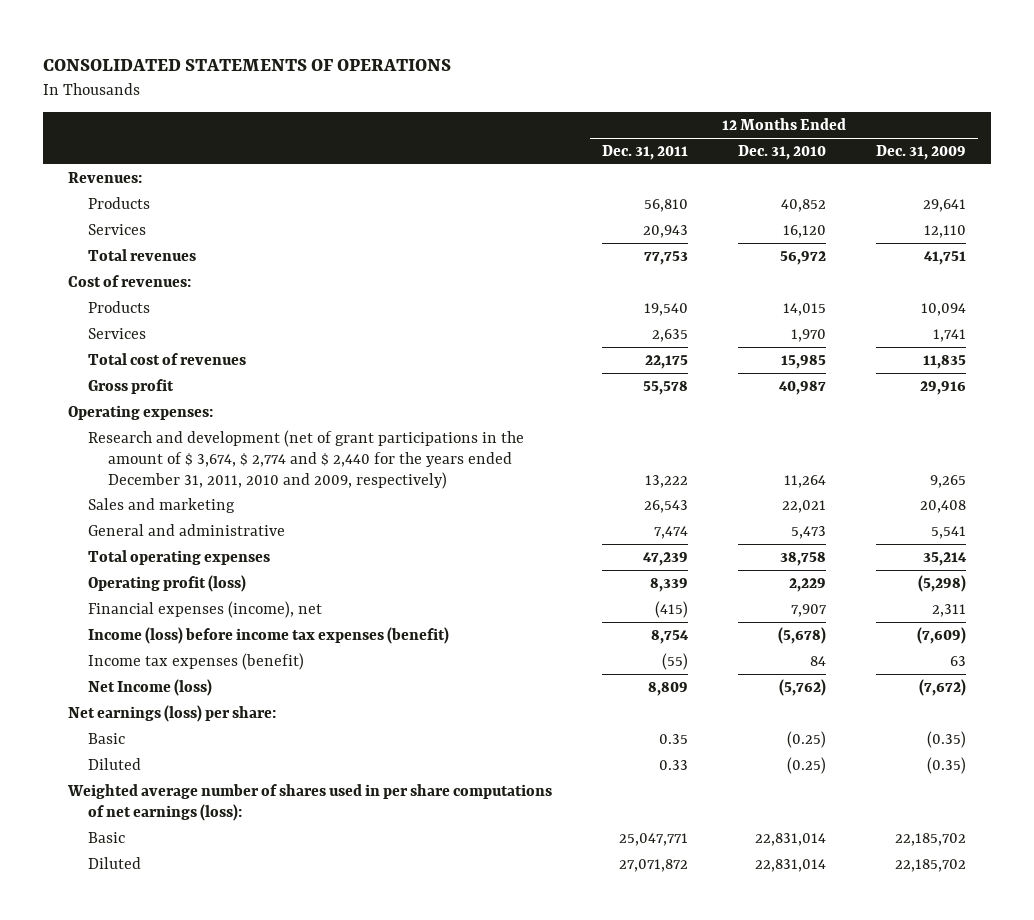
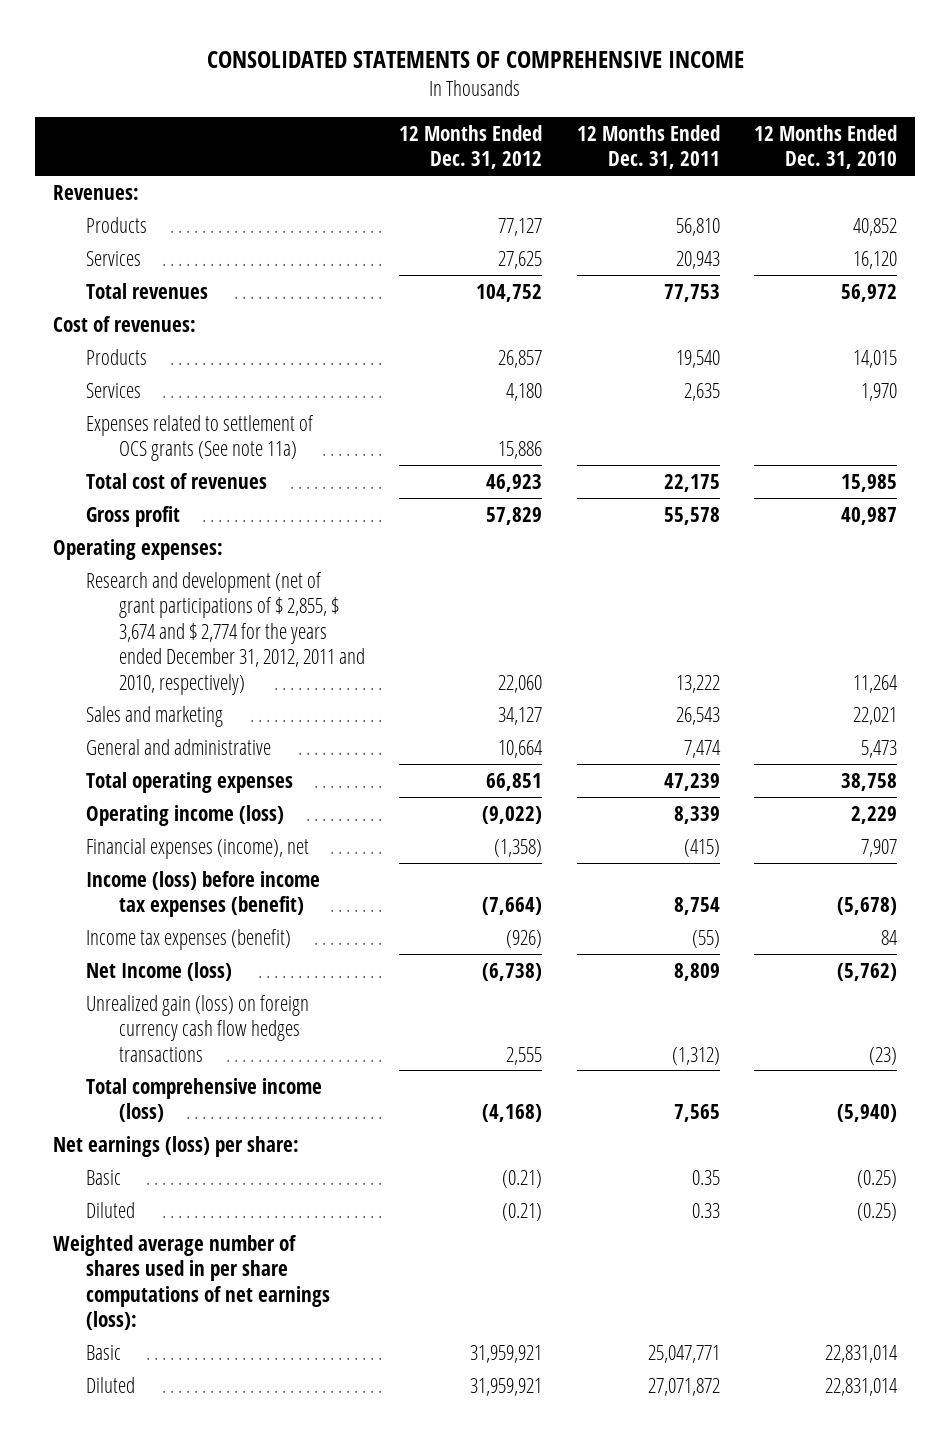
[43,58,452,71] CONSOLIDATED STATEMENTS OF OPERATIONS -> [206,50,744,68] CONSOLIDATED STATEMENTS OF COMPREHENSIVE INCOME
[875,144,966,160] Dec. 31, 2009 -> none
none -> [399,124,543,170] 12 Months Ended Dec. 31, 2012
none -> [85,414,314,462] Expenses related to settlement of OCS grants (See note 11a)
[88,429,525,489] Research and development (net of grant participations in the amount of $ 3,674, $ 2,774 and $ 2,440 for the years ended December 31, 2011, 2010 and 2009, respectively) -> [85,571,366,695] Research and development (net of grant participations of $ 2,855, $ 3,674 and $ 2,774 for the years ended December 31, 2012, 2011 and 2010, respectively)
[88,574,247,592] Operating profit (loss) -> [85,804,284,826] Operating income (loss)
none -> [85,994,309,1062] Unrealized gain (loss) on foreign currency cash flow hedges transactions
none -> [85,1077,322,1123] Total comprehensive income (loss)

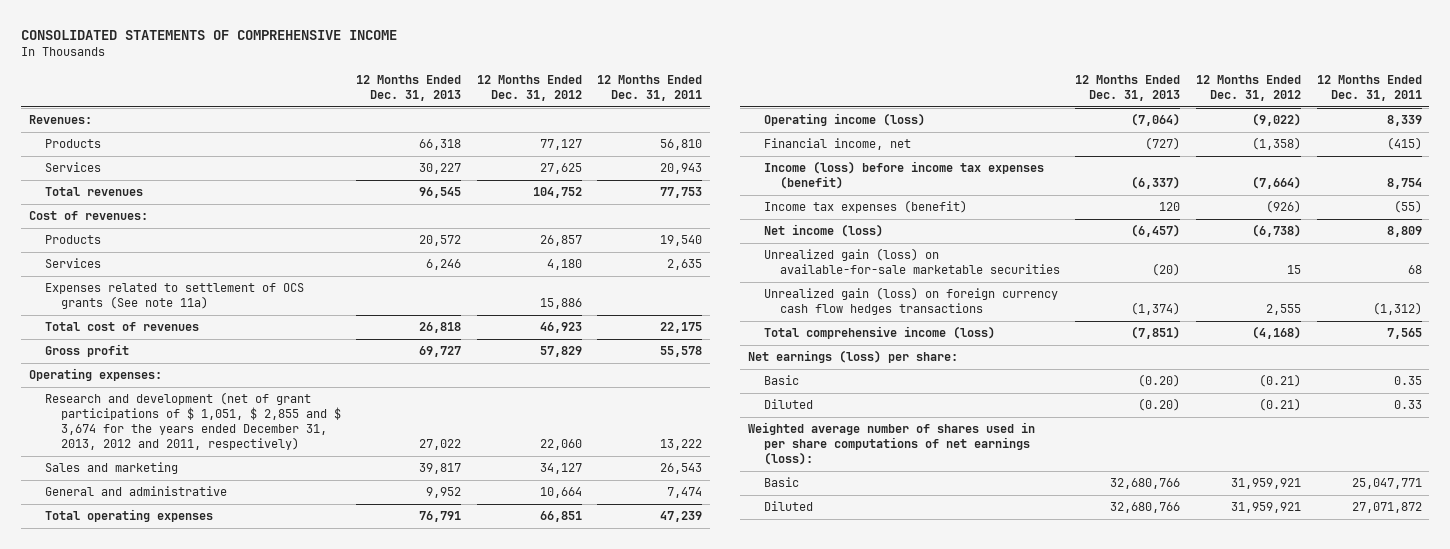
[754,124,898,170] 12 Months Ended Dec. 31, 2010 -> none
none -> [356,75,462,102] 12 Months Ended Dec. 31, 2013
[85,571,366,695] Research and development (net of grant participations of $ 2,855, $ 3,674 and $ 2,774 for the years ended December 31, 2012, 2011 and 2010, respectively) -> [44,392,341,451] Research and development (net of grant participations of $ 1,051, $ 2,855 and $ 3,674 for the years ended December 31, 2013, 2012 and 2011, respectively)
[85,837,309,859] Financial expenses (income), net -> [763,138,911,151] Financial income, net
[85,961,232,981] Net Income (loss) -> [763,224,883,238] Net income (loss)
none -> [763,248,1060,275] Unrealized gain (loss) on available-for-sale marketable securities

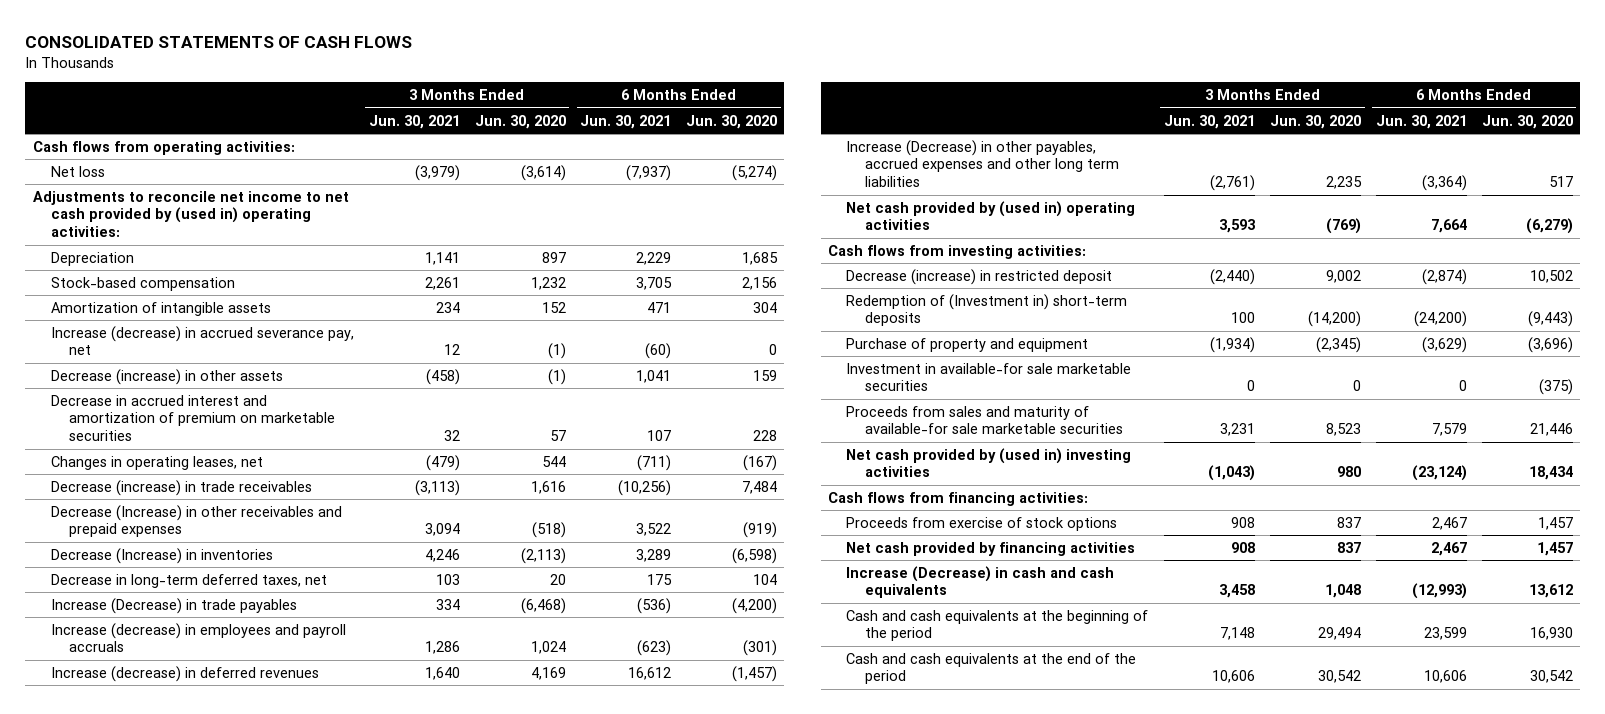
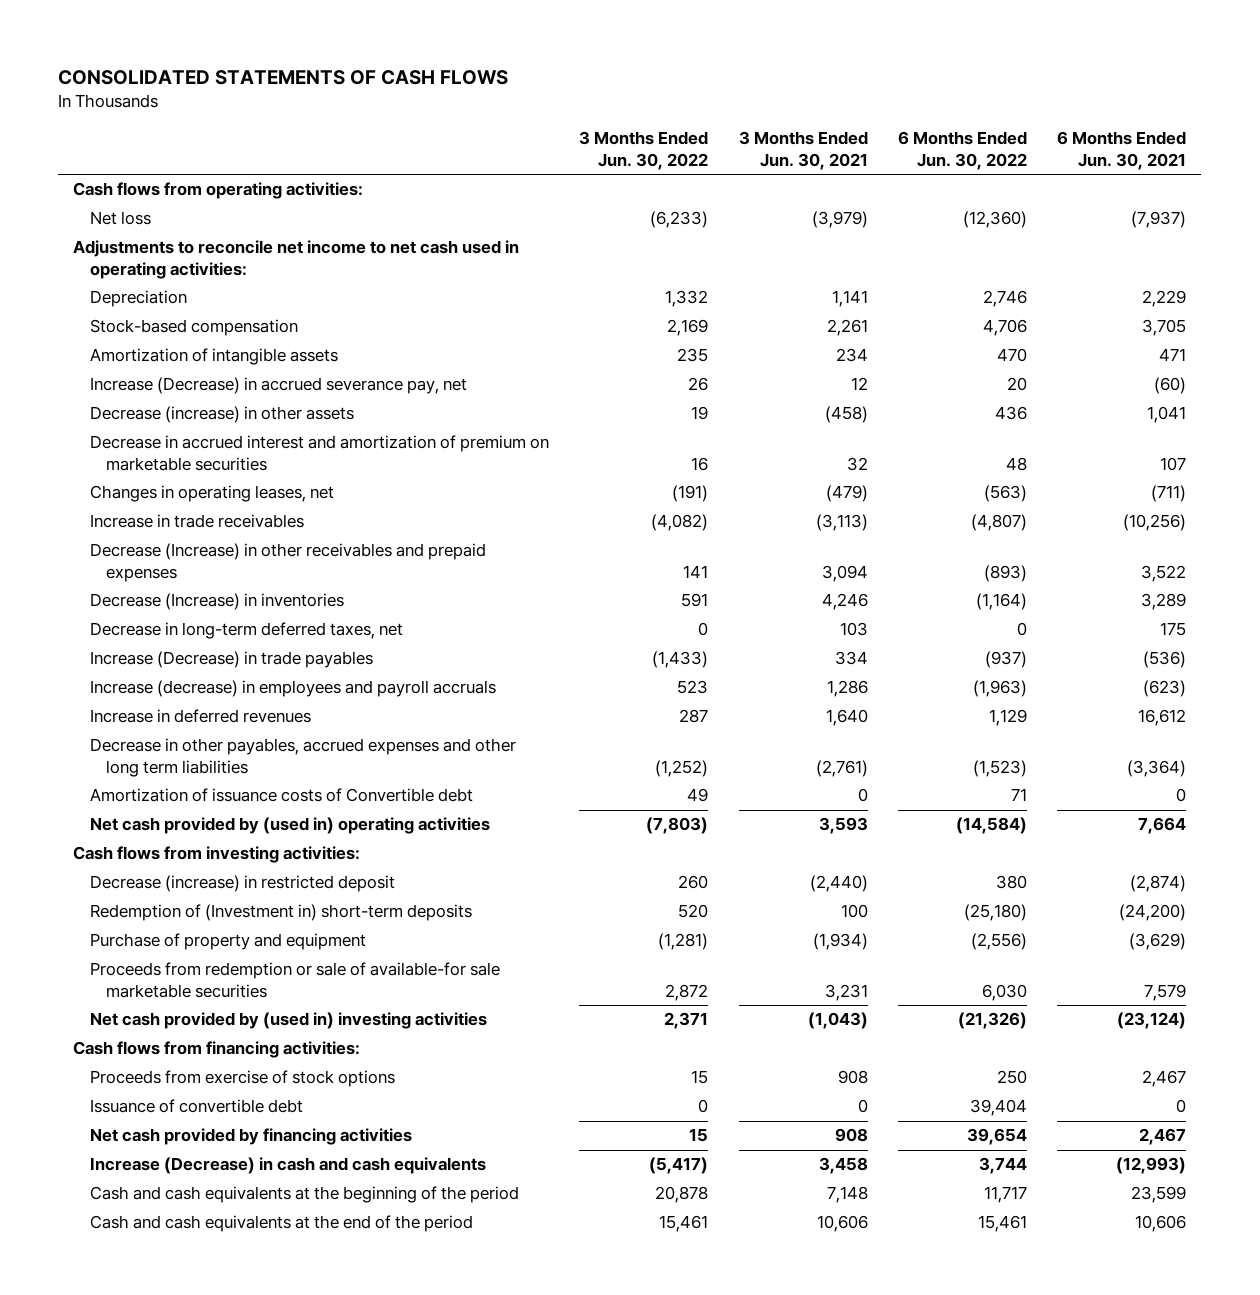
[474,114,566,129] Jun. 30, 2020 -> none
[686,114,778,129] Jun. 30, 2020 -> none
none -> [579,131,709,170] 3 Months Ended Jun. 30, 2022
none -> [897,131,1027,170] 6 Months Ended Jun. 30, 2022
[32,190,349,238] Adjustments to reconcile net income to net cash provided by (used in) operating activities: -> [73,240,520,279] Adjustments to reconcile net income to net cash used in operating activities:
[50,325,354,356] Increase (decrease) in accrued severance pay, net -> [89,377,467,395] Increase (Decrease) in accrued severance pay, net
[50,479,312,496] Decrease (increase) in trade receivables -> [89,514,304,529] Increase in trade receivables
[50,665,319,682] Increase (decrease) in deferred revenues -> [89,709,311,724] Increase in deferred revenues
[846,139,1119,188] Increase (Decrease) in other payables, accrued expenses and other long term liabilities -> [89,738,516,777] Decrease in other payables, accrued expenses and other long term liabilities
none -> [89,788,473,803] Amortization of issuance costs of Convertible debt
[846,362,1132,392] Investment in available-for sale marketable securities -> none
[846,405,1123,435] Proceeds from sales and maturity of available-for sale marketable securities -> [89,962,500,998] Proceeds from redemption or sale of available-for sale marketable securities
none -> [89,1099,303,1114] Issuance of convertible debt

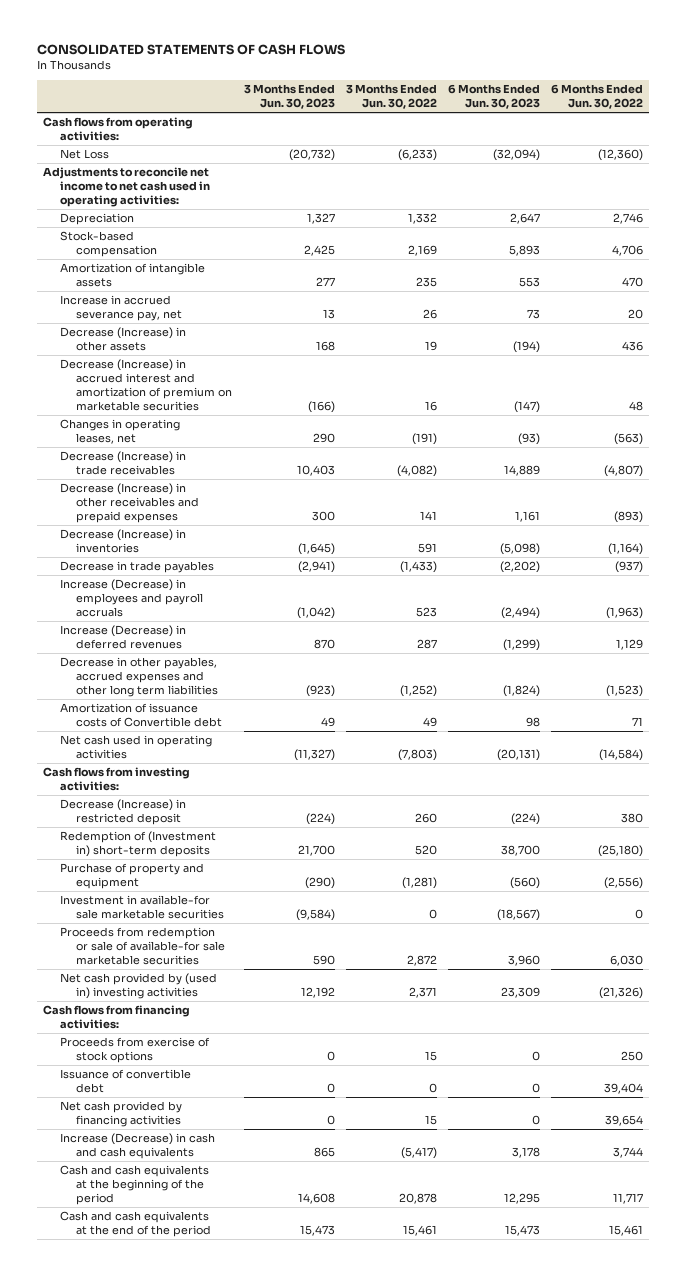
[738,131,868,170] 3 Months Ended Jun. 30, 2021 -> none
[1057,131,1187,170] 6 Months Ended Jun. 30, 2021 -> none
none -> [243,84,335,110] 3 Months Ended Jun. 30, 2023
none -> [448,84,541,110] 6 Months Ended Jun. 30, 2023
[89,211,151,226] Net loss -> [59,149,109,160] Net Loss
[89,377,467,395] Increase (Decrease) in accrued severance pay, net -> [59,295,183,322] Increase in accrued severance pay, net
[89,406,354,424] Decrease (increase) in other assets -> [59,327,186,352] Decrease (Increase) in other assets
[89,435,549,471] Decrease in accrued interest and amortization of premium on marketable securities -> [59,359,233,412] Decrease (Increase) in accrued interest and amortization of premium on marketable securities
[89,514,304,529] Increase in trade receivables -> [59,451,186,476] Decrease (Increase) in trade receivables
[89,622,403,640] Decrease in long-term deferred taxes, net -> none
[89,651,373,669] Increase (Decrease) in trade payables -> [59,561,214,574] Decrease in trade payables
[89,680,496,698] Increase (decrease) in employees and payroll accruals -> [59,579,204,618] Increase (Decrease) in employees and payroll accruals
[89,709,311,724] Increase in deferred revenues -> [59,625,186,650] Increase (Decrease) in deferred revenues
[89,817,490,835] Net cash provided by (used in) operating activities -> [59,735,212,760] Net cash used in operating activities
[89,875,395,893] Decrease (increase) in restricted deposit -> [59,799,186,826] Decrease (Increase) in restricted deposit
none -> [59,895,225,920] Investment in available-for sale marketable securities

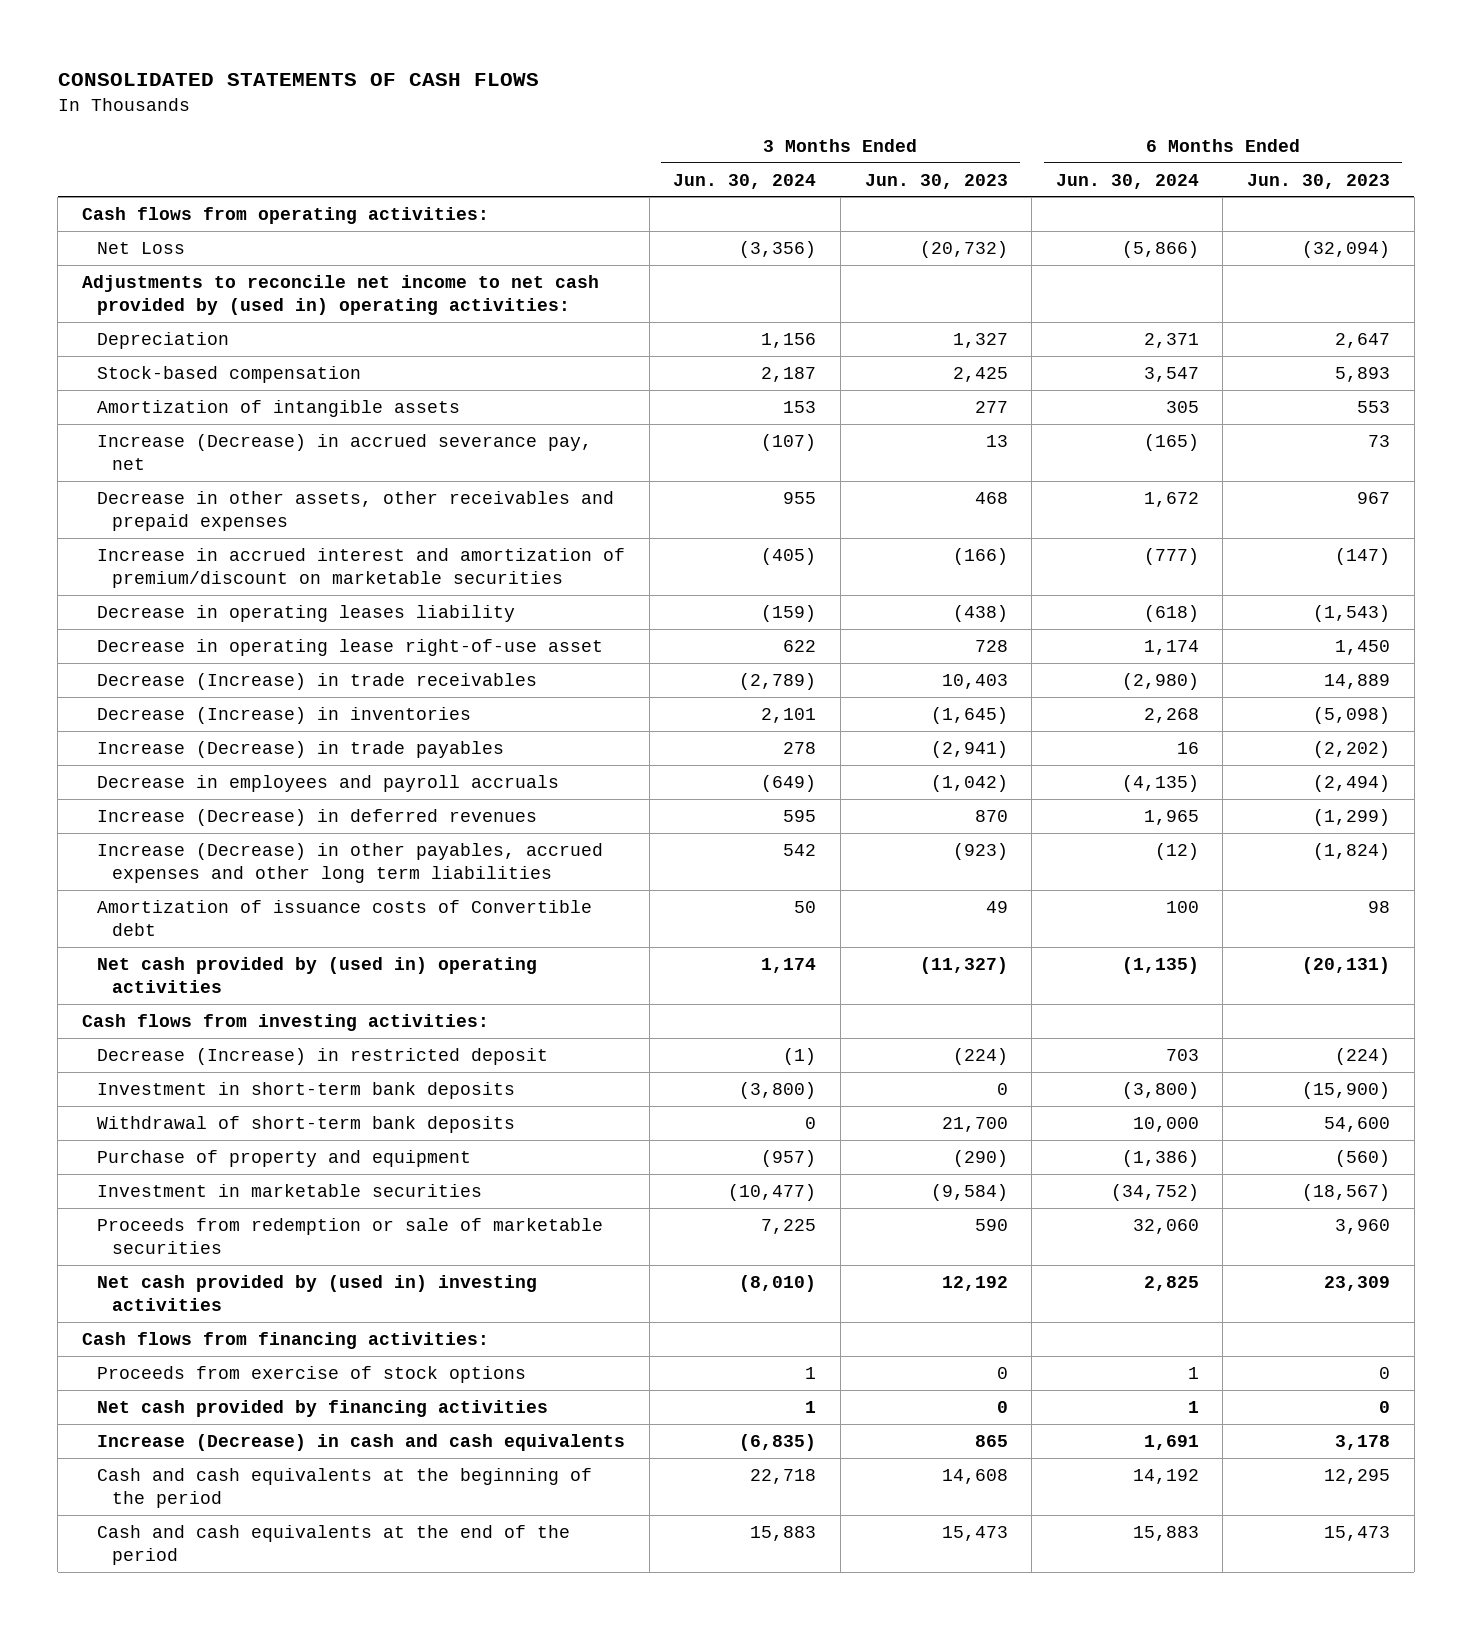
[345,84,437,110] 3 Months Ended Jun. 30, 2022 -> none
[551,84,644,110] 6 Months Ended Jun. 30, 2022 -> none
none -> [673,173,817,189] Jun. 30, 2024
none -> [1055,173,1199,189] Jun. 30, 2024
[42,167,210,208] Adjustments to reconcile net income to net cash used in operating activities: -> [82,274,600,316] Adjustments to reconcile net income to net cash provided by (used in) operating activities:
[59,327,186,352] Decrease (Increase) in other assets -> none
[59,295,183,322] Increase in accrued severance pay, net -> [97,433,593,471] Increase (Decrease) in accrued severance pay, net
none -> [97,490,615,532] Decrease in other assets, other receivables and prepaid expenses
[59,359,233,412] Decrease (Increase) in accrued interest and amortization of premium on marketable securities -> [97,547,626,589] Increase in accrued interest and amortization of premium/discount on marketable securities
[59,419,180,445] Changes in operating leases, net -> [97,604,516,622] Decrease in operating leases liability
[312,433,335,444] 290 -> [952,604,1008,622] (438)
[518,433,541,446] (93) -> [1312,604,1390,622] (1,543)
none -> [97,638,604,656] Decrease in operating lease right-of-use asset
[59,483,200,524] Decrease (Increase) in other receivables and prepaid expenses -> none
[59,561,214,574] Decrease in trade payables -> [97,740,505,758] Increase (Decrease) in trade payables
[59,579,204,618] Increase (Decrease) in employees and payroll accruals -> [97,774,560,792] Decrease in employees and payroll accruals
[59,657,219,698] Decrease in other payables, accrued expenses and other long term liabilities -> [97,842,604,884] Increase (Decrease) in other payables, accrued expenses and other long term liabilities
[59,735,212,760] Net cash used in operating activities -> [97,956,538,994] Net cash provided by (used in) operating activities
[59,831,216,858] Redemption of (Investment in) short-term deposits -> [97,1081,516,1099] Investment in short-term bank deposits
[297,845,335,857] 21,700 -> [996,1082,1008,1095] 0
[501,845,541,857] 38,700 -> [1301,1081,1390,1099] (15,900)
none -> [97,1115,516,1133] Withdrawal of short-term bank deposits
[59,895,225,920] Investment in available-for sale marketable securities -> [97,1183,483,1197] Investment in marketable securities
[59,927,226,966] Proceeds from redemption or sale of available-for sale marketable securities -> [97,1217,604,1255] Proceeds from redemption or sale of marketable securities
[59,1069,191,1094] Issuance of convertible debt -> none

